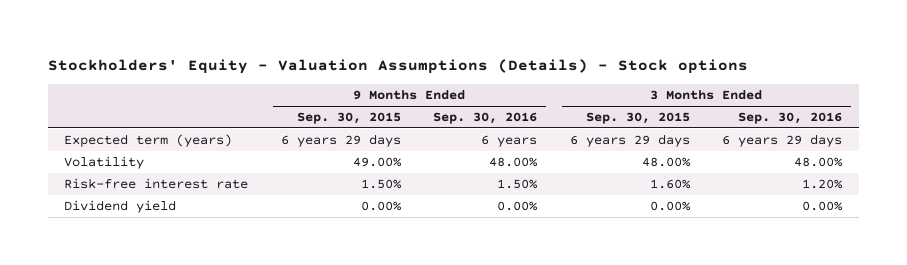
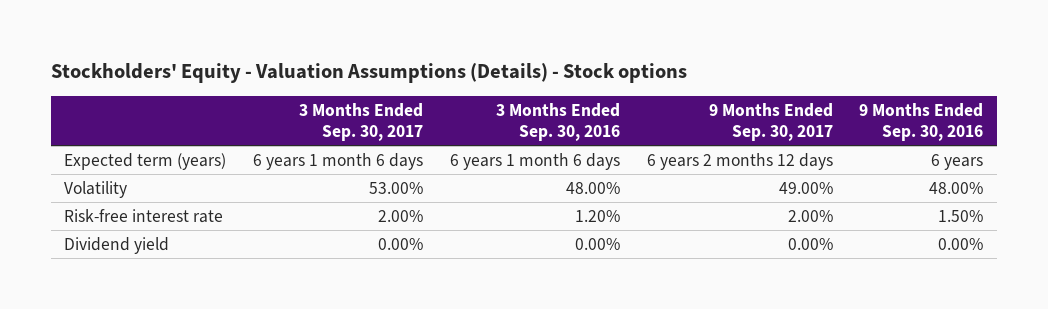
[296,112,401,125] Sep. 30, 2015 -> none
[585,112,690,125] Sep. 30, 2015 -> none
none -> [299,102,424,142] 3 Months Ended Sep. 30, 2017
none -> [708,102,833,142] 9 Months Ended Sep. 30, 2017
[722,134,843,148] 6 years 29 days -> [449,152,620,170] 6 years 1 month 6 days

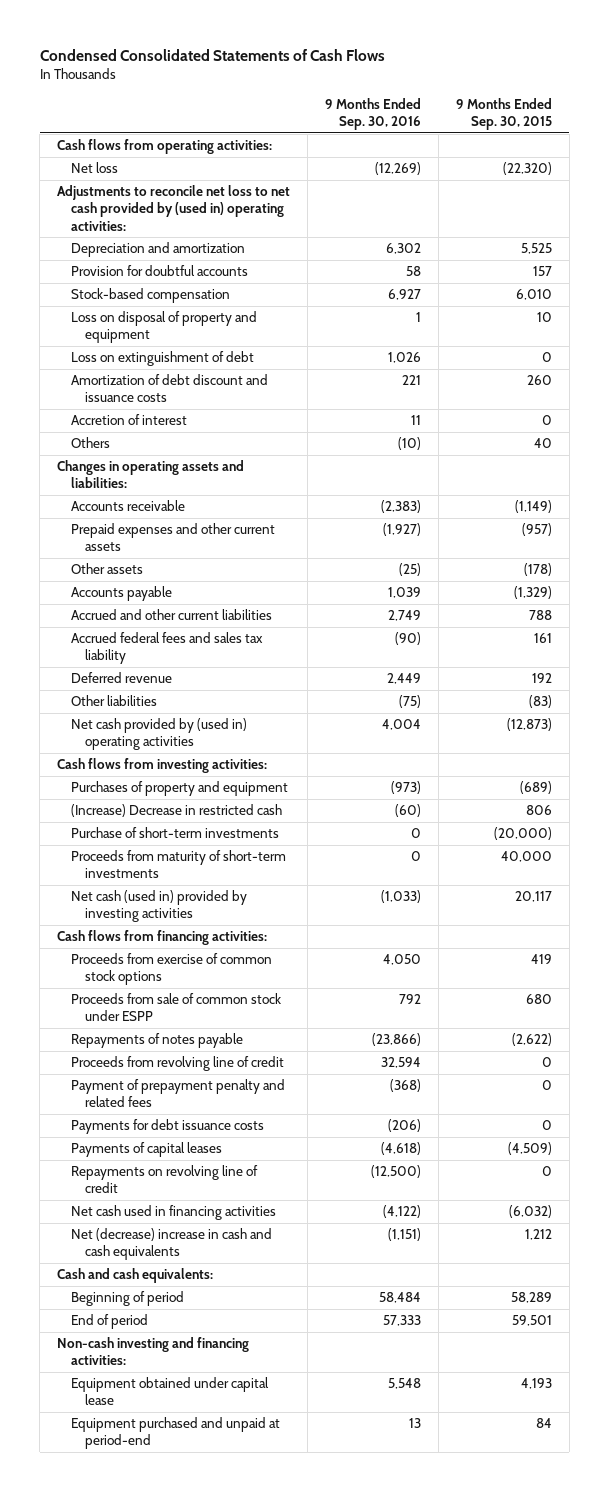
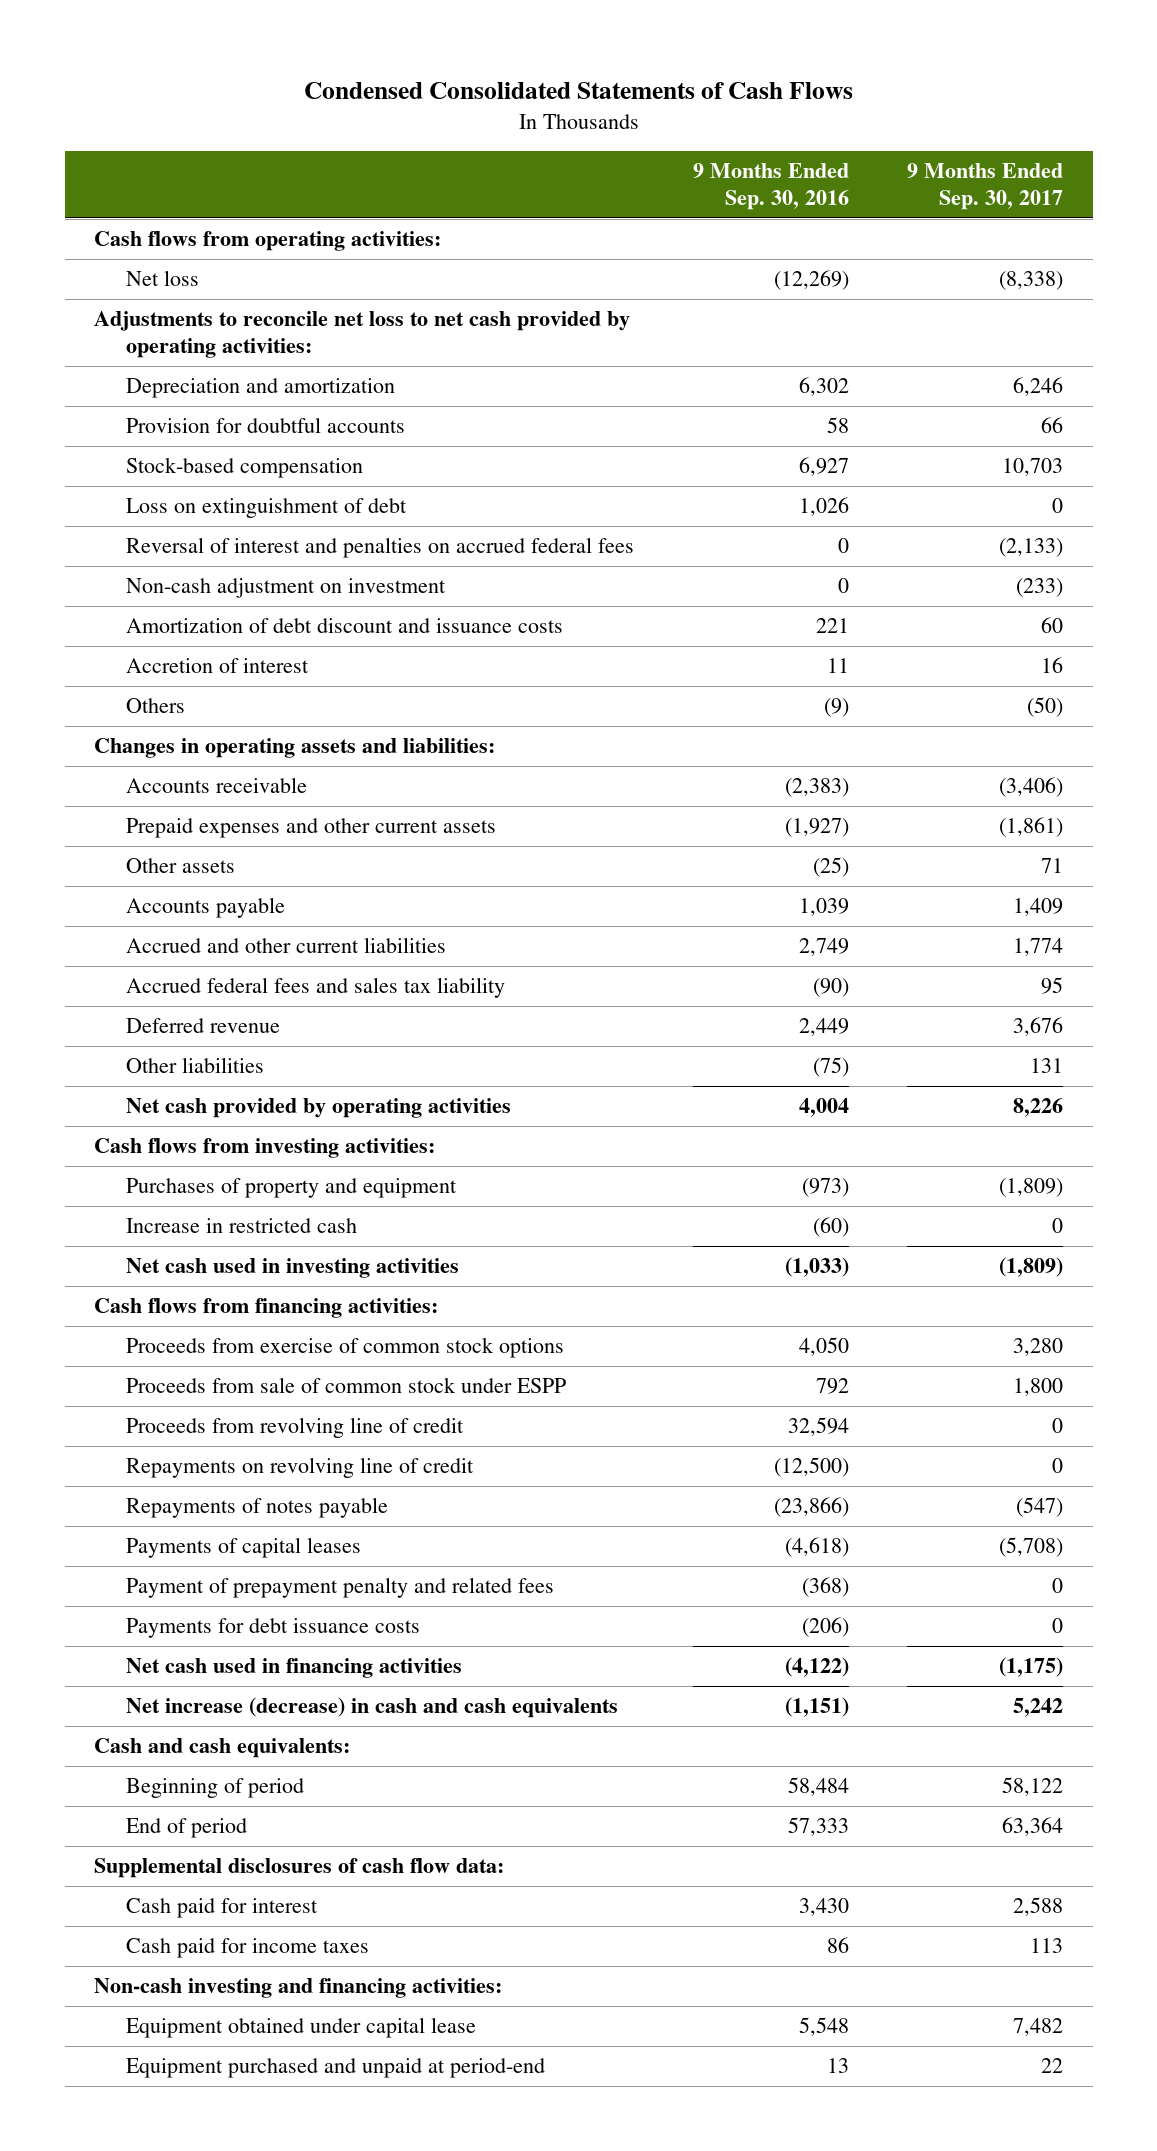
[455,98,552,131] 9 Months Ended Sep. 30, 2015 -> none
none -> [907,163,1064,210] 9 Months Ended Sep. 30, 2017
[57,185,291,231] Adjustments to reconcile net loss to net cash provided by (used in) operating activities: -> [93,311,630,359] Adjustments to reconcile net loss to net cash provided by operating activities:
[71,311,258,344] Loss on disposal of property and equipment -> none
none -> [126,537,635,559] Reversal of interest and penalties on accrued federal fees
none -> [126,578,447,599] Non-cash adjustment on investment
[397,437,421,451] (10) -> [823,698,849,718] (9)
[71,718,248,751] Net cash provided by (used in) operating activities -> [126,1098,512,1119] Net cash provided by operating activities
[71,827,280,839] Purchase of short-term investments -> none
[71,850,287,879] Proceeds from maturity of short-term investments -> none
[71,804,283,818] (Increase) Decrease in restricted cash -> [126,1218,358,1234] Increase in restricted cash
[71,890,248,923] Net cash (used in) provided by investing activities -> [126,1258,460,1279] Net cash used in investing activities
[71,1165,259,1194] Repayments on revolving line of credit -> [126,1457,475,1479] Repayments on revolving line of credit
[71,1033,244,1049] Repayments of notes payable -> [126,1497,389,1519] Repayments of notes payable
[71,1142,223,1158] Payments of capital leases -> [126,1537,362,1559] Payments of capital leases
[71,1228,273,1261] Net (decrease) increase in cash and cash equivalents -> [126,1697,619,1719] Net increase (decrease) in cash and cash equivalents
none -> [93,1858,504,1879] Supplemental disclosures of cash flow data:
none -> [126,1898,319,1919] Cash paid for interest
none -> [126,1938,370,1959] Cash paid for income taxes

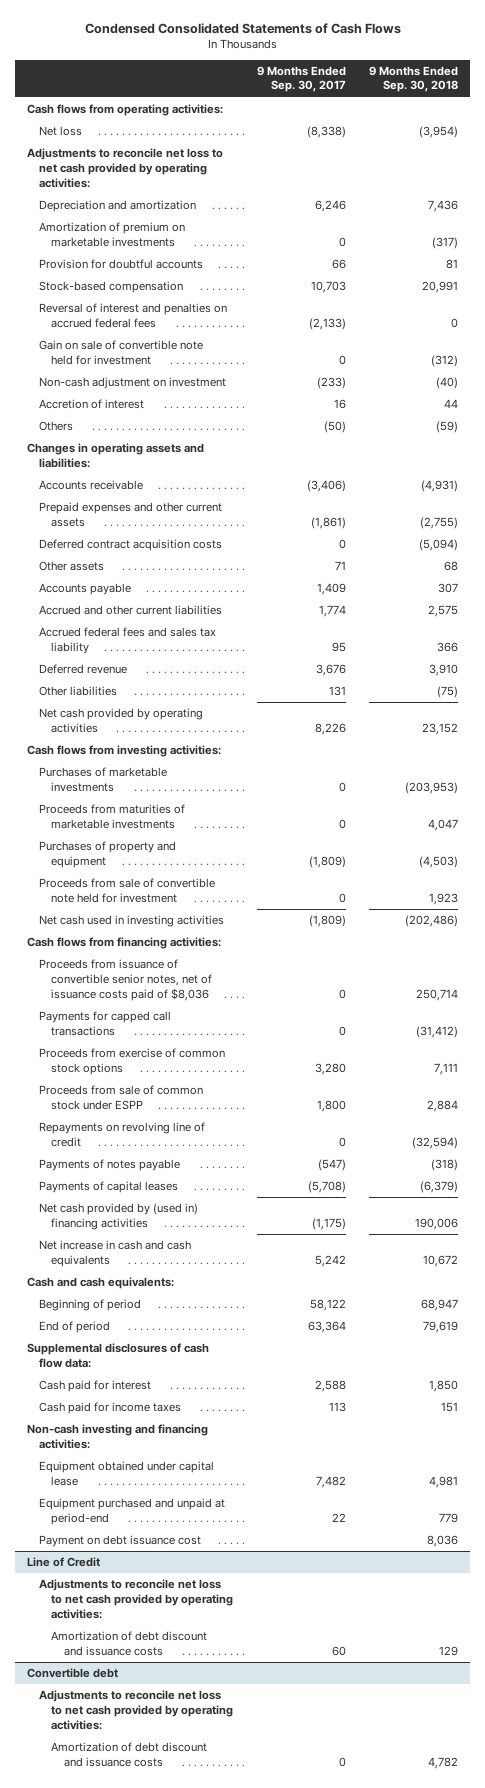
[692,163,849,210] 9 Months Ended Sep. 30, 2016 -> none
none -> [369,65,459,93] 9 Months Ended Sep. 30, 2018
none -> [39,222,186,247] Amortization of premium on marketable investments
[126,498,408,519] Loss on extinguishment of debt -> none
none -> [39,340,204,365] Gain on sale of convertible note held for investment
[126,618,564,634] Amortization of debt discount and issuance costs -> none
none -> [39,539,223,552] Deferred contract acquisition costs
none -> [39,767,168,792] Purchases of marketable investments
none -> [39,804,186,829] Proceeds from maturities of marketable investments
[126,1218,358,1234] Increase in restricted cash -> none
none -> [39,878,216,903] Proceeds from sale of convertible note held for investment
none -> [39,959,213,1001] Proceeds from issuance of convertible senior notes, net of issuance costs paid of $8,036
none -> [39,1011,172,1036] Payments for capped call transactions
[126,1417,465,1439] Proceeds from revolving line of credit -> none
[126,1497,389,1519] Repayments of notes payable -> [39,1159,181,1172] Payments of notes payable
[126,1577,555,1599] Payment of prepayment penalty and related fees -> none
[126,1618,421,1639] Payments for debt issuance costs -> none
[126,1658,463,1679] Net cash used in financing activities -> [39,1203,199,1230] Net cash provided by (used in) financing activities
[126,1697,619,1719] Net increase (decrease) in cash and cash equivalents -> [39,1240,192,1267] Net increase in cash and cash equivalents
none -> [39,1535,202,1548] Payment on debt issuance cost
none -> [26,1557,100,1568] Line of Credit
none -> [39,1579,234,1619] Adjustments to reconcile net loss to net cash provided by operating activities:
none -> [51,1631,208,1656] Amortization of debt discount and issuance costs
none -> [26,1668,118,1679] Convertible debt
none -> [39,1690,234,1730] Adjustments to reconcile net loss to net cash provided by operating activities:
none -> [51,1742,208,1767] Amortization of debt discount and issuance costs

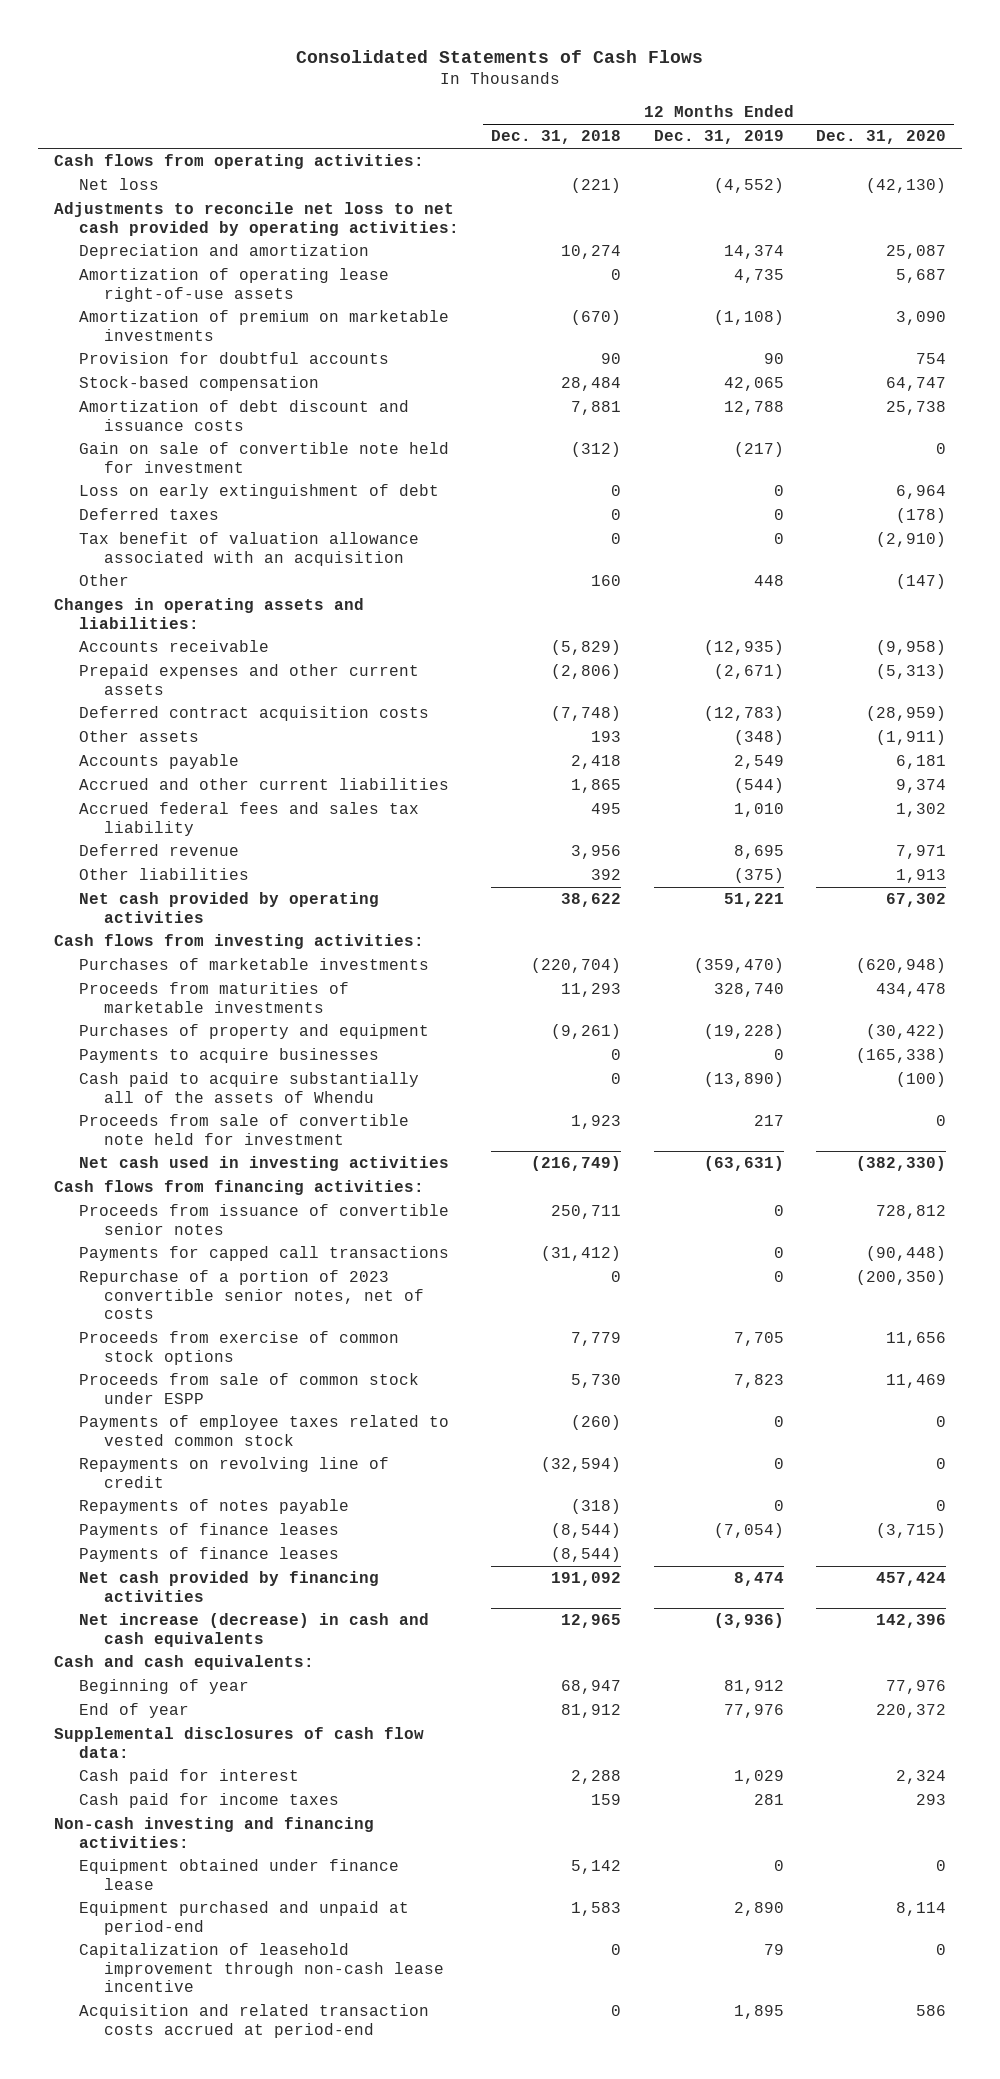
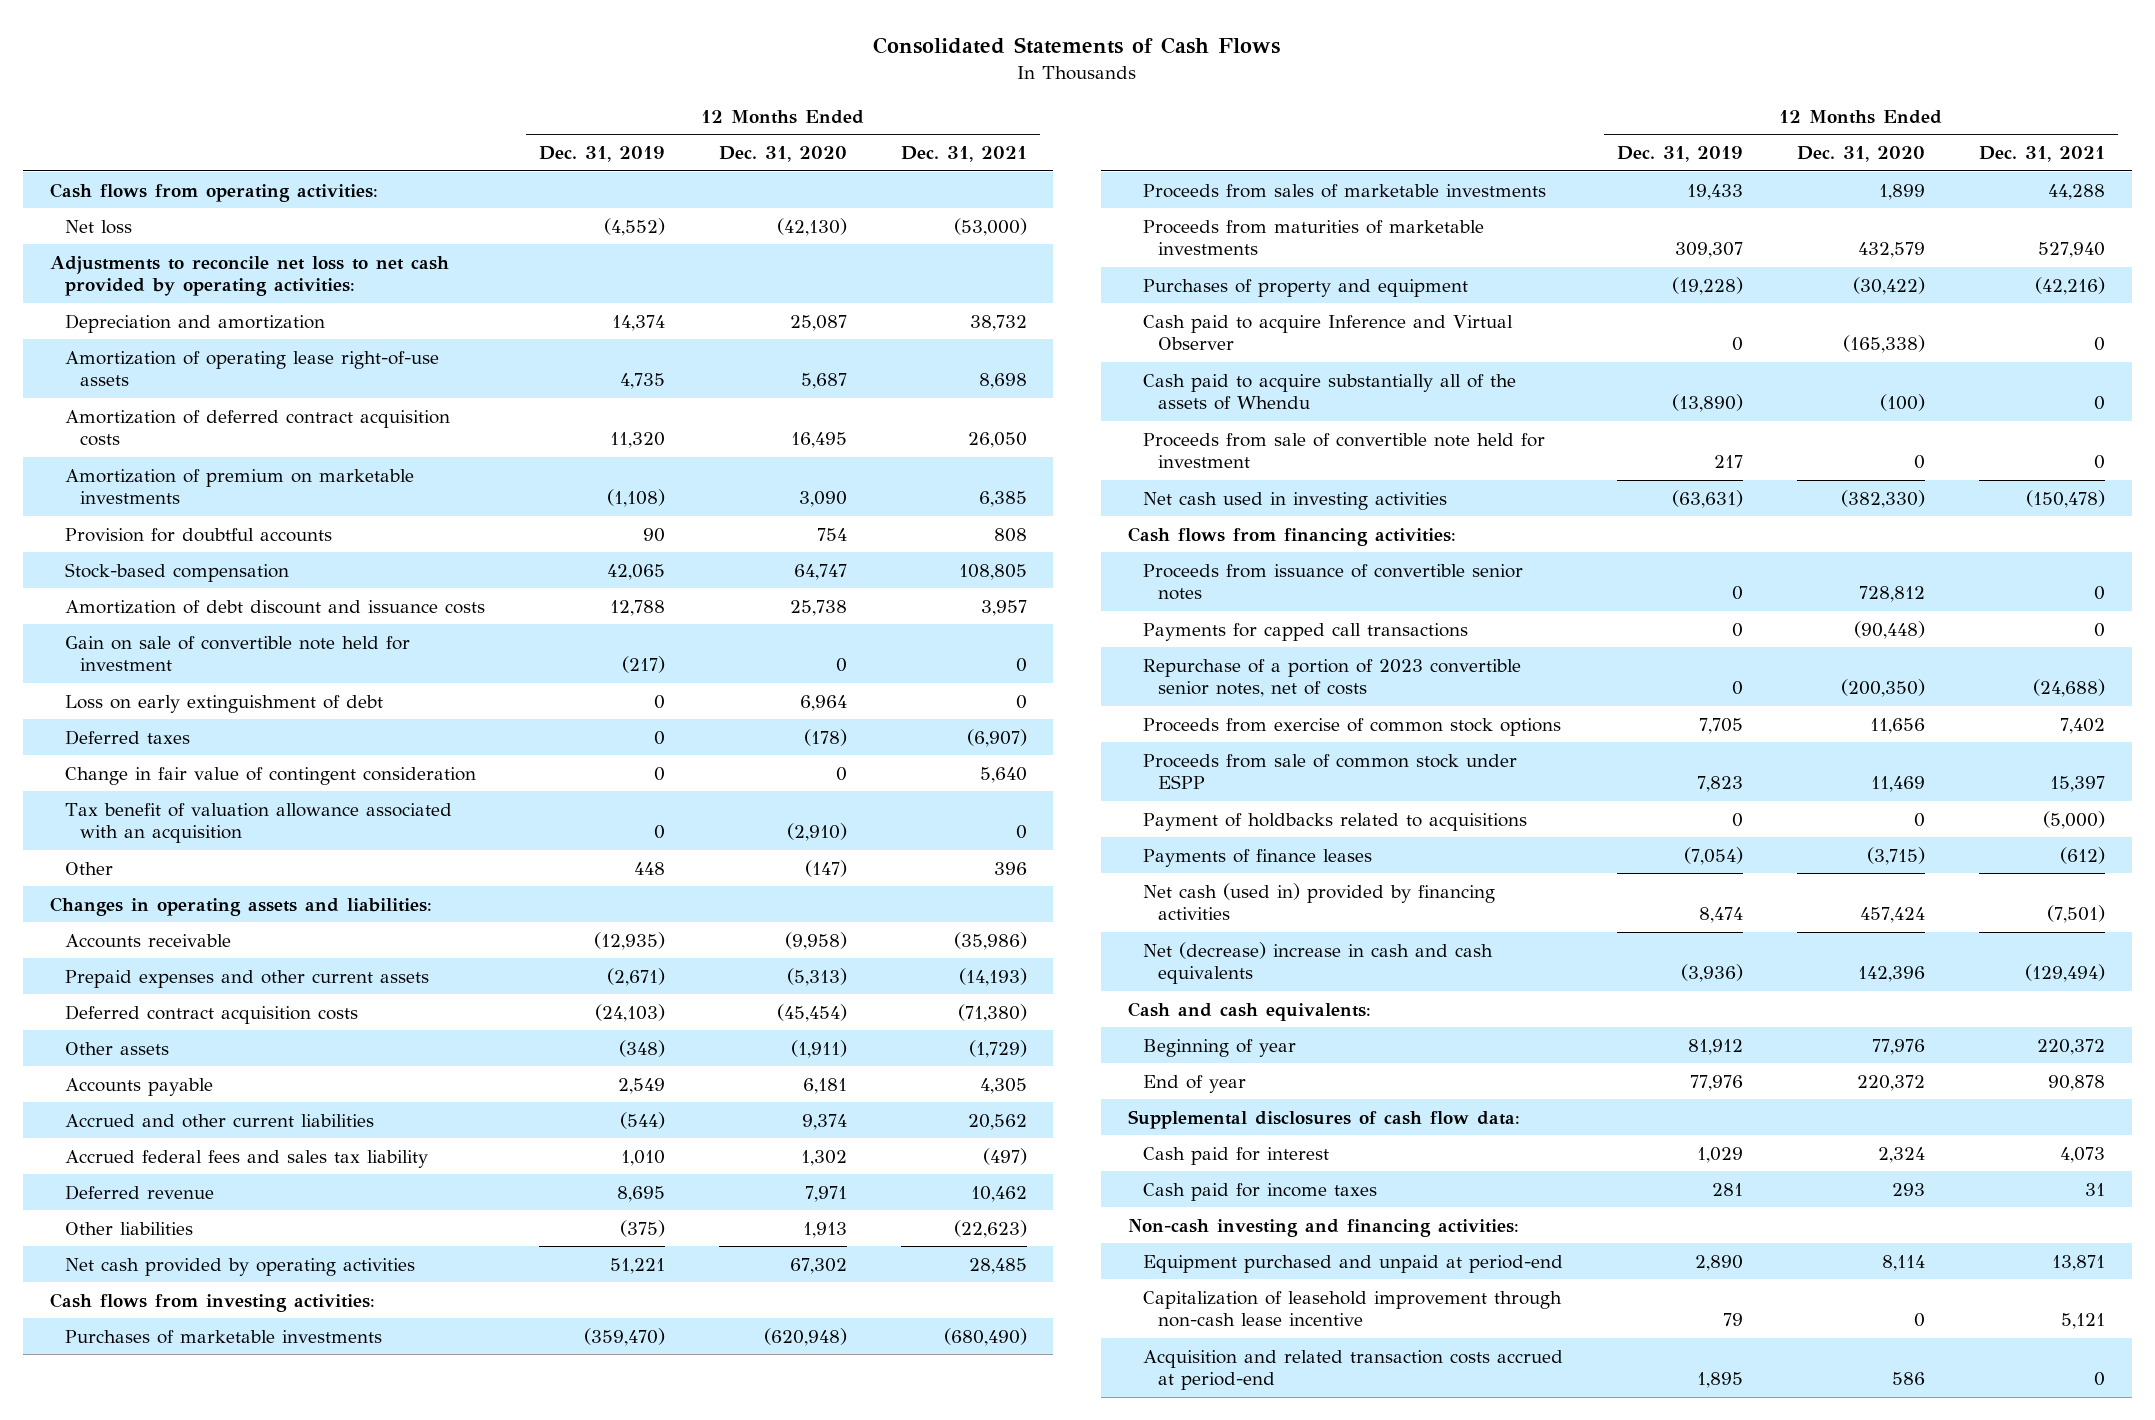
[491,130,622,145] Dec. 31, 2018 -> none
none -> [900,146,1027,163] Dec. 31, 2021
none -> [65,409,451,447] Amortization of deferred contract acquisition costs
none -> [65,766,477,785] Change in fair value of contingent consideration
[703,706,784,722] (12,783) -> [595,1003,666,1022] (24,103)
[865,706,946,722] (28,959) -> [776,1003,847,1022] (45,454)
none -> [1143,183,1547,198] Proceeds from sales of marketable investments
[713,983,784,998] 328,740 -> [1675,242,1744,259] 309,307
[875,983,946,998] 434,478 -> [1857,242,1925,259] 432,579
[79,1048,380,1064] Payments to acquire businesses -> [1143,314,1514,351] Cash paid to acquire Inference and Virtual Observer
[79,1415,450,1446] Payments of employee taxes related to vested common stock -> none
[79,1457,390,1488] Repayments on revolving line of credit -> none
[79,1499,350,1515] Repayments of notes payable -> none
none -> [1143,812,1528,831] Payment of holdbacks related to acquisitions
[79,1547,340,1563] Payments of finance leases -> none
[79,1571,380,1602] Net cash provided by financing activities -> [1143,882,1496,921] Net cash (used in) provided by financing activities
[79,1613,430,1647] Net increase (decrease) in cash and cash equivalents -> [1143,941,1494,985] Net (decrease) increase in cash and cash equivalents
[79,1859,400,1890] Equipment obtained under finance lease -> none

